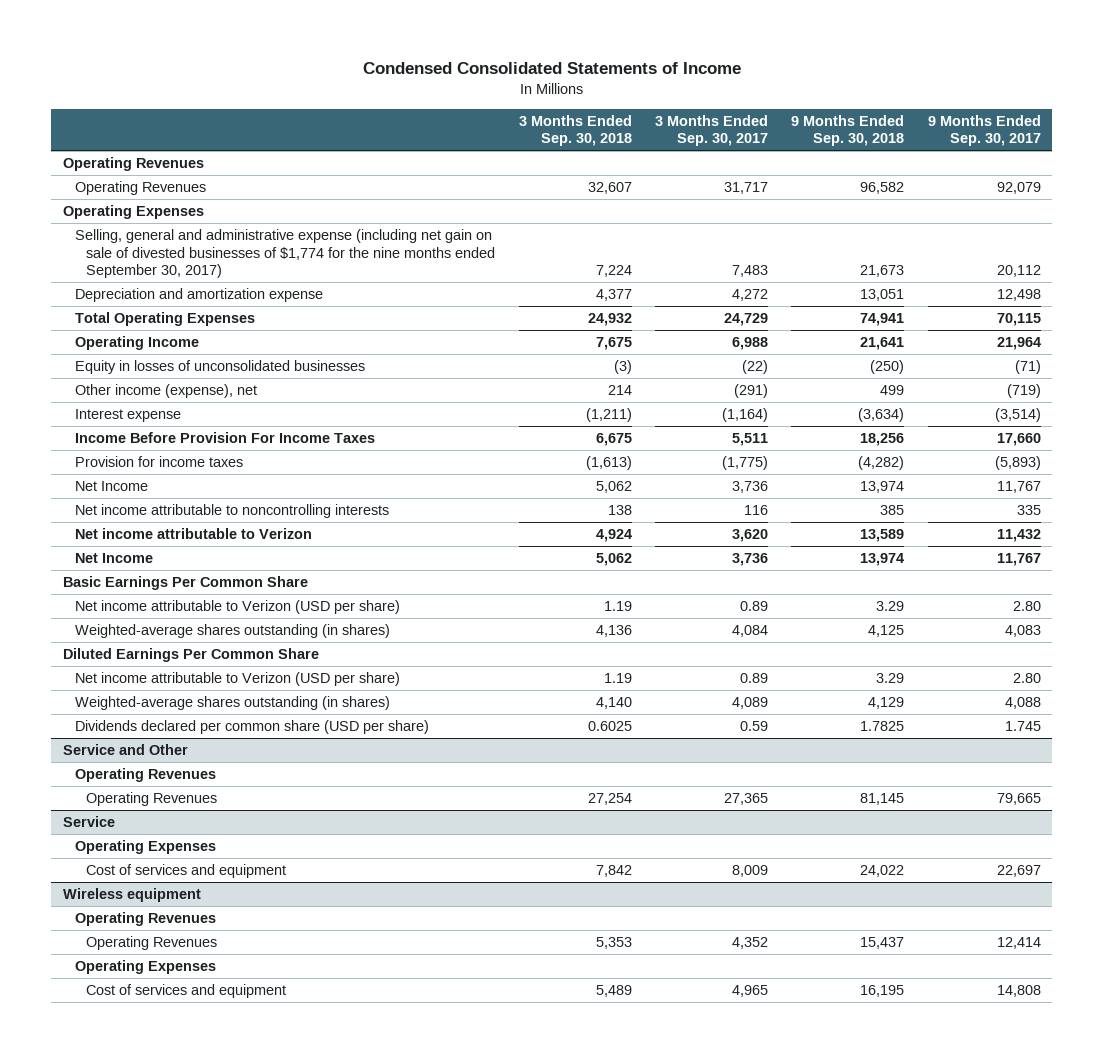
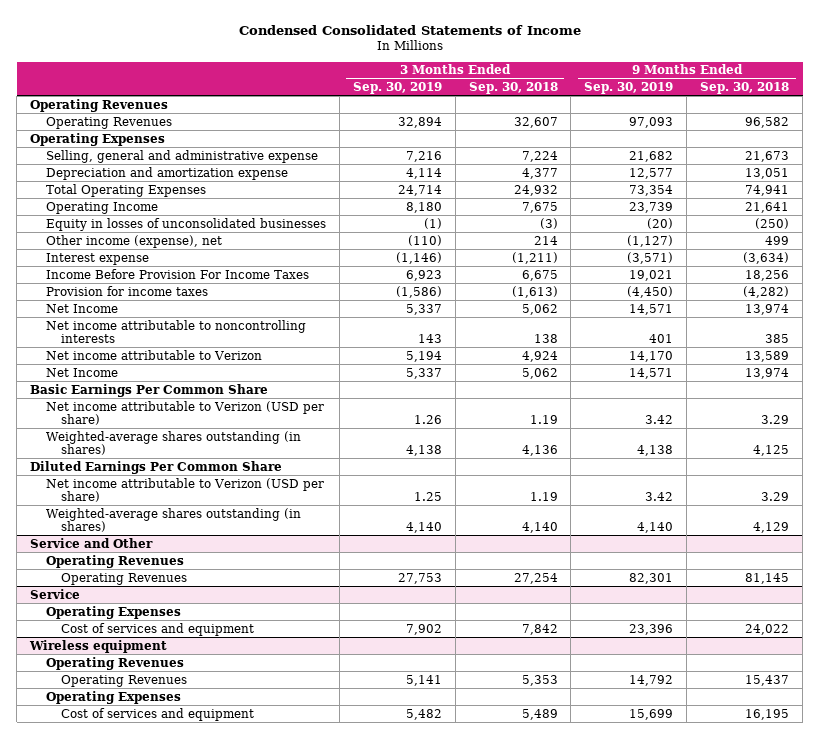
[654,114,768,147] 3 Months Ended Sep. 30, 2017 -> none
[927,114,1041,147] 9 Months Ended Sep. 30, 2017 -> none
none -> [352,82,442,95] Sep. 30, 2019
none -> [584,82,674,95] Sep. 30, 2019
[74,228,496,279] Selling, general and administrative expense (including net gain on sale of divested businesses of $1,774 for the nine months ended September 30, 2017) -> [45,149,318,163] Selling, general and administrative expense
[74,719,429,734] Dividends declared per common share (USD per share) -> none

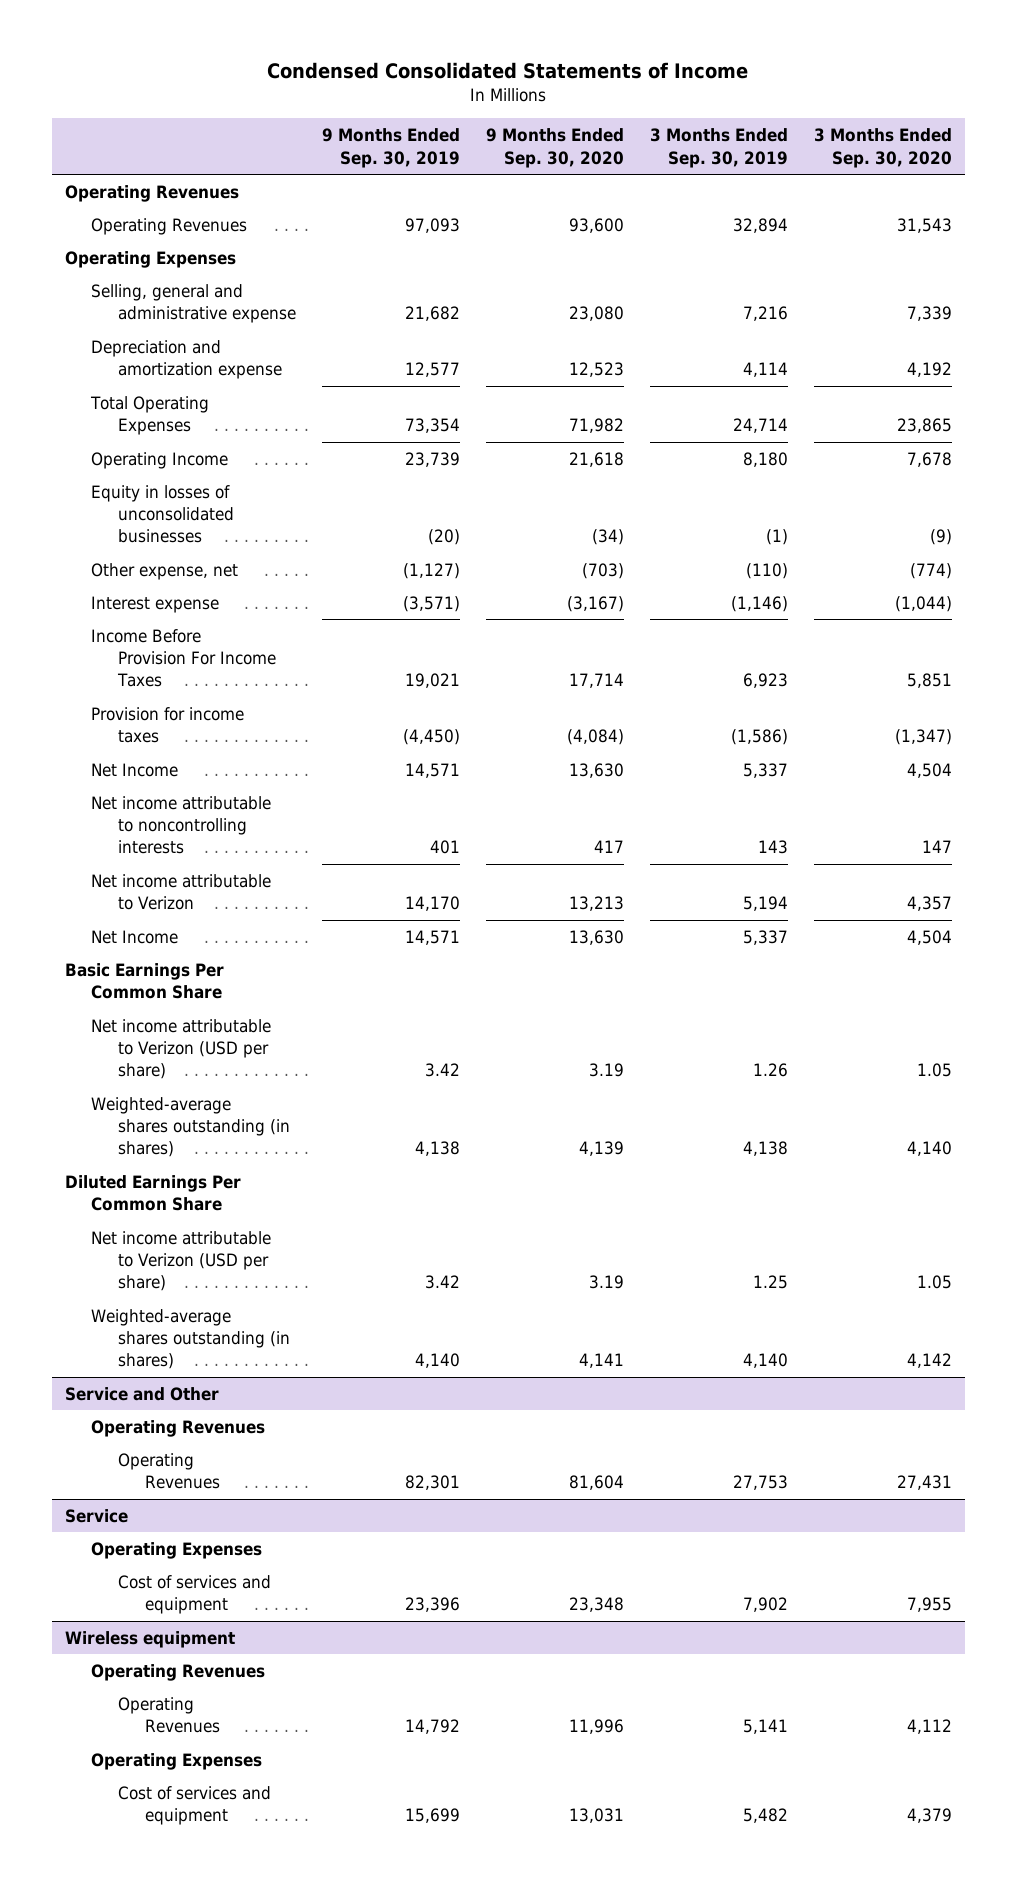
[468,82,558,95] Sep. 30, 2018 -> none
[700,82,790,95] Sep. 30, 2018 -> none
none -> [485,128,624,168] 9 Months Ended Sep. 30, 2020
none -> [813,128,952,168] 3 Months Ended Sep. 30, 2020
[45,234,222,248] Other income (expense), net -> [91,562,239,580] Other expense, net

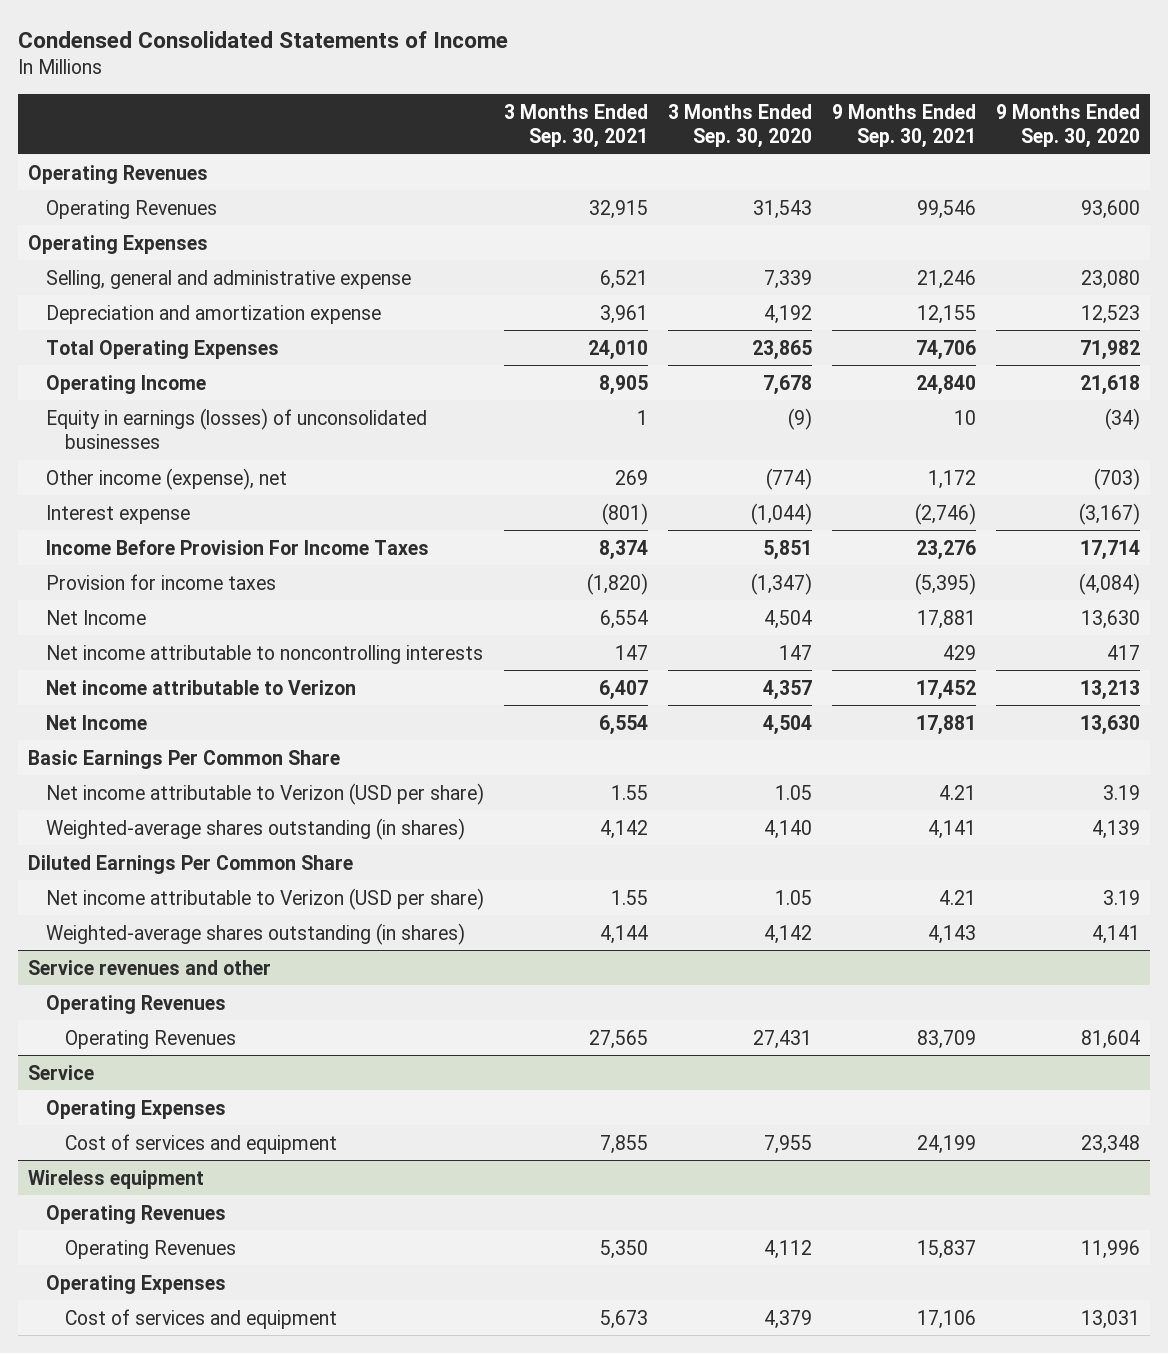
[322,128,461,168] 9 Months Ended Sep. 30, 2019 -> none
[649,128,788,168] 3 Months Ended Sep. 30, 2019 -> none
none -> [504,103,649,148] 3 Months Ended Sep. 30, 2021
none -> [832,103,977,148] 9 Months Ended Sep. 30, 2021
[91,484,235,544] Equity in losses of unconsolidated businesses -> [46,407,428,449] Equity in earnings (losses) of unconsolidated businesses
[91,562,239,580] Other expense, net -> [46,467,288,490] Other income (expense), net
[64,1386,219,1401] Service and Other -> [27,959,271,975] Service revenues and other

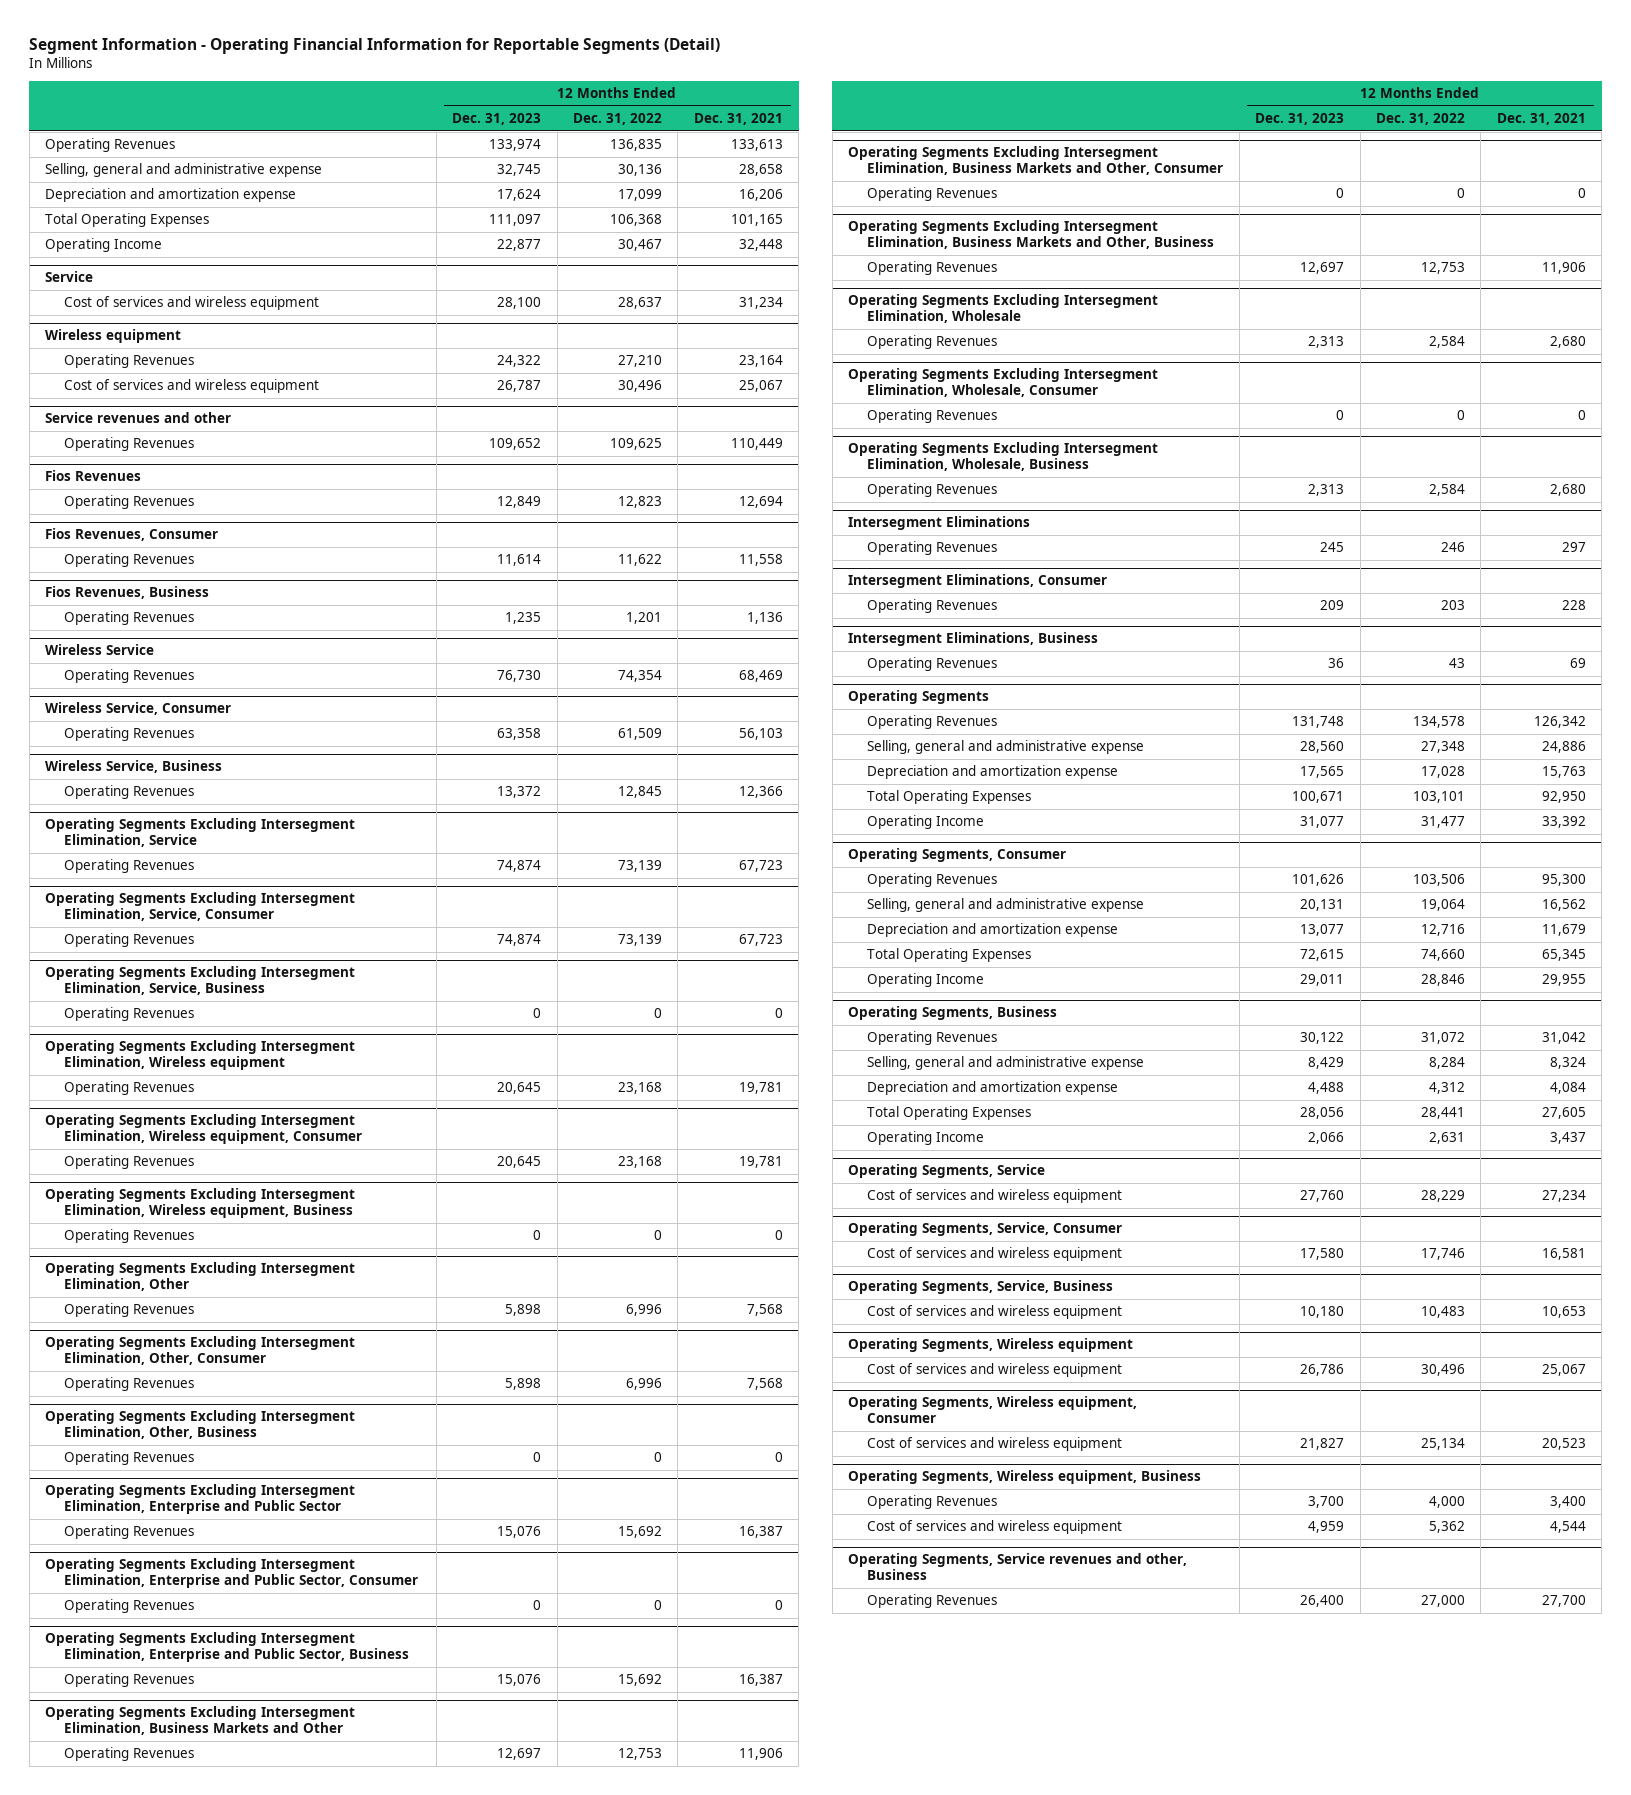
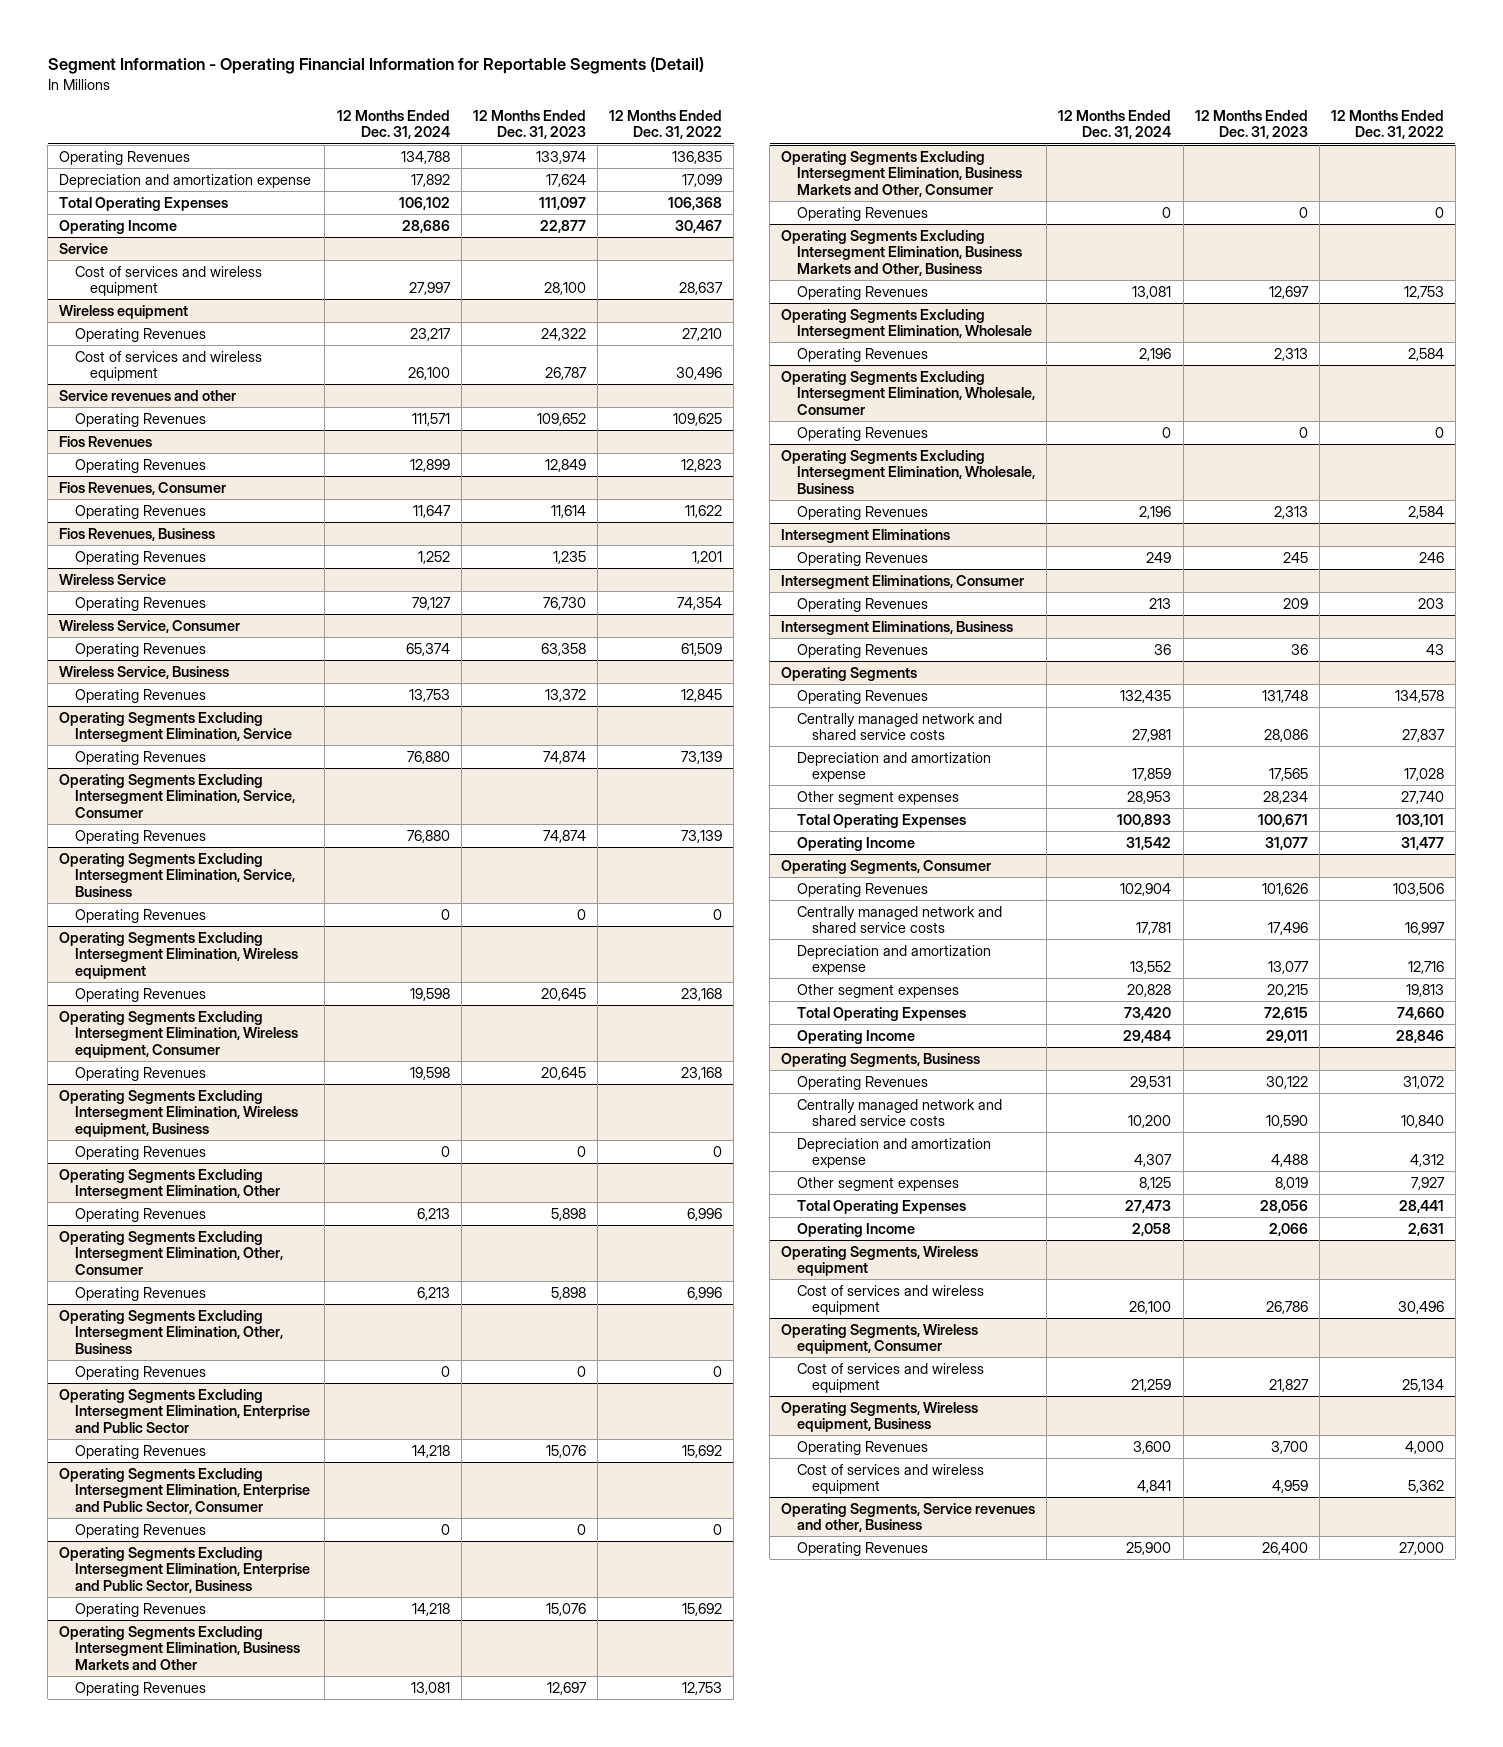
[693,112,783,125] Dec. 31, 2021 -> none
none -> [336,109,450,140] 12 Months Ended Dec. 31, 2024
[44,163,322,178] Selling, general and administrative expense -> none
[867,740,1145,755] Selling, general and administrative expense -> none
none -> [796,712,1002,741] Centrally managed network and shared service costs
none -> [796,790,959,805] Other segment expenses
[867,898,1145,913] Selling, general and administrative expense -> none
none -> [796,905,1002,934] Centrally managed network and shared service costs
none -> [796,983,959,998] Other segment expenses
[867,1056,1145,1071] Selling, general and administrative expense -> none
none -> [796,1098,1002,1127] Centrally managed network and shared service costs
none -> [796,1176,959,1191] Other segment expenses
[847,1164,1045,1179] Operating Segments, Service -> none
[867,1189,1123,1204] Cost of services and wireless equipment -> none
[847,1222,1122,1237] Operating Segments, Service, Consumer -> none
[867,1247,1123,1262] Cost of services and wireless equipment -> none
[847,1280,1113,1295] Operating Segments, Service, Business -> none
[867,1305,1123,1320] Cost of services and wireless equipment -> none

